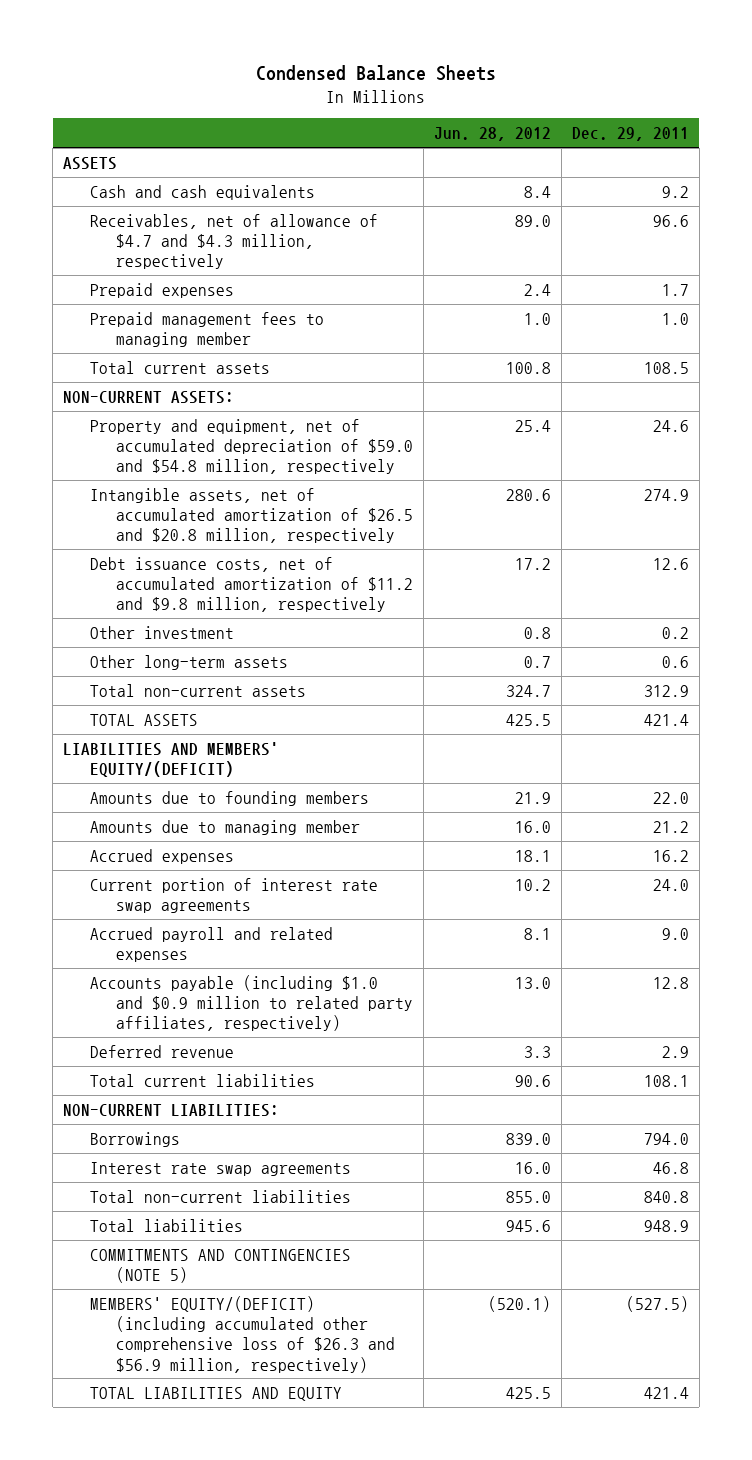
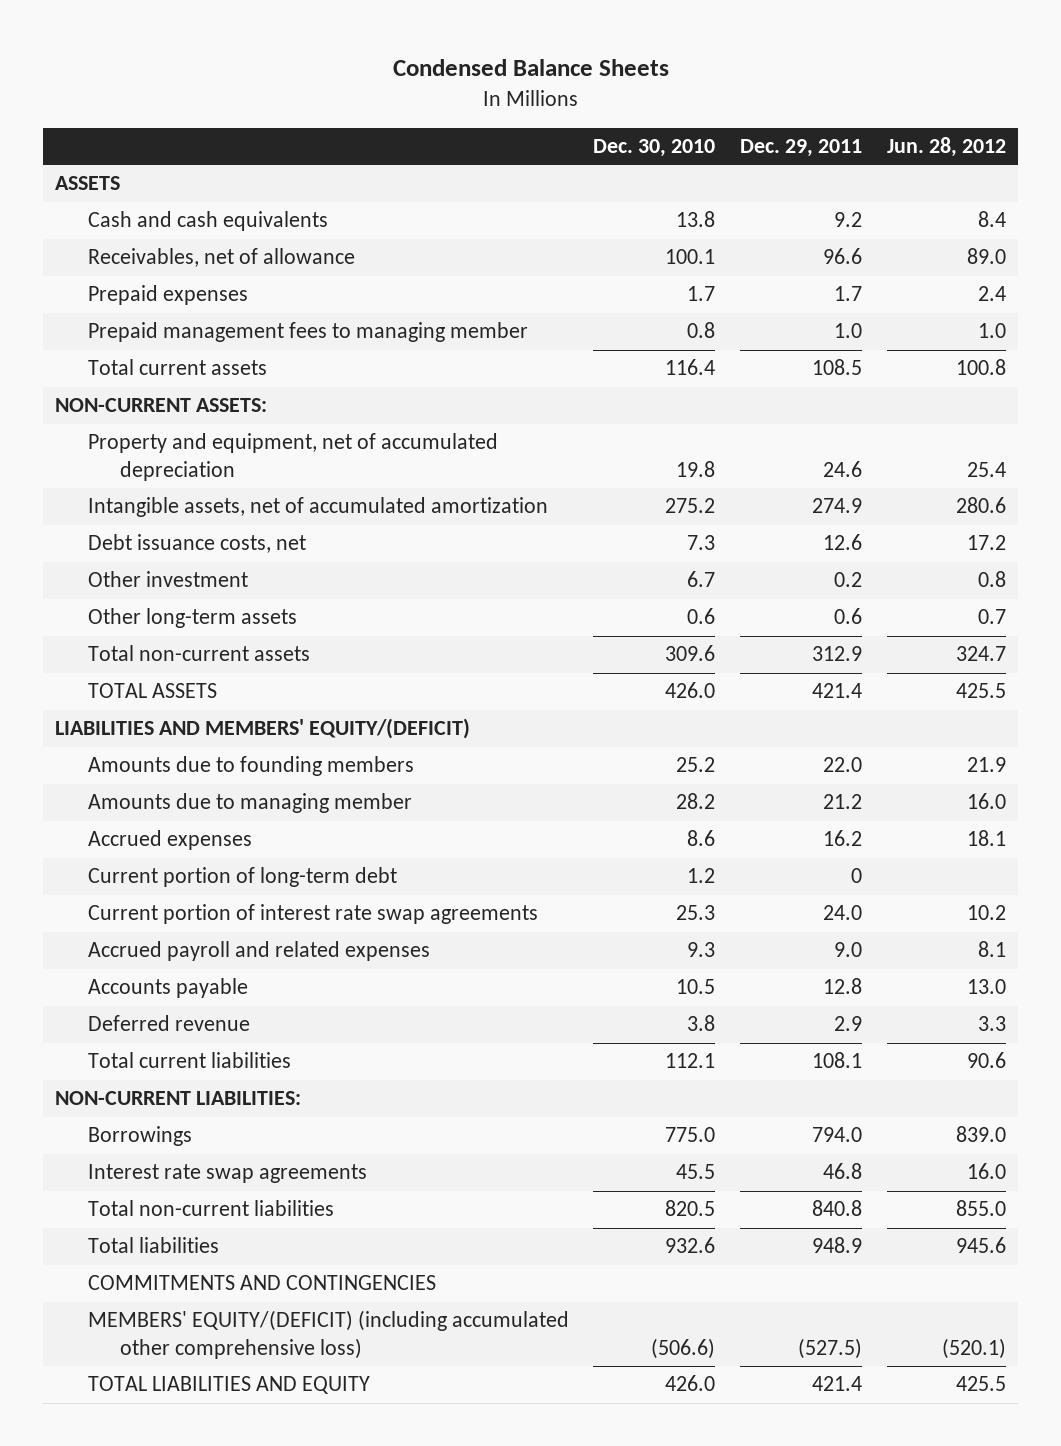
none -> [593,139,716,158] Dec. 30, 2010
[89,213,378,270] Receivables, net of allowance of $4.7 and $4.3 million, respectively -> [87,248,355,268] Receivables, net of allowance
[89,418,414,475] Property and equipment, net of accumulated depreciation of $59.0 and $54.8 million, respectively -> [87,433,498,481] Property and equipment, net of accumulated depreciation
[89,487,414,544] Intangible assets, net of accumulated amortization of $26.5 and $20.8 million, respectively -> [87,497,548,518] Intangible assets, net of accumulated amortization
[89,556,414,613] Debt issuance costs, net of accumulated amortization of $11.2 and $9.8 million, respectively -> [87,534,306,554] Debt issuance costs, net
none -> [87,867,397,888] Current portion of long-term debt
[89,974,414,1032] Accounts payable (including $1.0 and $0.9 million to related party affiliates, respectively) -> [87,978,248,999] Accounts payable
[89,1248,351,1283] COMMITMENTS AND CONTINGENCIES (NOTE 5) -> [87,1275,436,1291] COMMITMENTS AND CONTINGENCIES
[89,1295,396,1373] MEMBERS' EQUITY/(DEFICIT) (including accumulated other comprehensive loss of $26.3 and $56.9 million, respectively) -> [87,1310,569,1359] MEMBERS' EQUITY/(DEFICIT) (including accumulated other comprehensive loss)

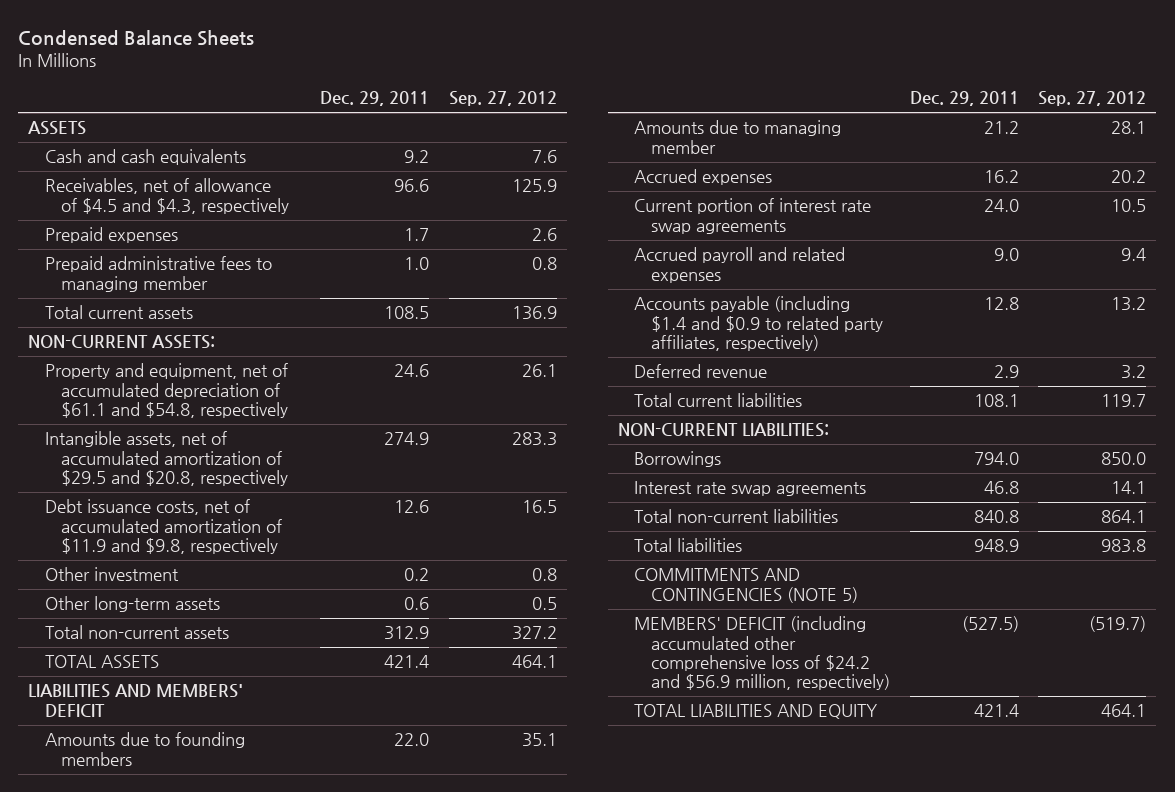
[593,139,716,158] Dec. 30, 2010 -> none
[887,137,1007,158] Jun. 28, 2012 -> none
none -> [448,91,557,107] Sep. 27, 2012
[87,248,355,268] Receivables, net of allowance -> [44,178,290,214] Receivables, net of allowance of $4.5 and $4.3, respectively
[87,322,528,343] Prepaid management fees to managing member -> [44,256,272,292] Prepaid administrative fees to managing member
[87,433,498,481] Property and equipment, net of accumulated depreciation -> [44,363,289,419] Property and equipment, net of accumulated depreciation of $61.1 and $54.8, respectively
[87,497,548,518] Intangible assets, net of accumulated amortization -> [44,431,289,487] Intangible assets, net of accumulated amortization of $29.5 and $20.8, respectively
[87,534,306,554] Debt issuance costs, net -> [44,499,283,555] Debt issuance costs, net of accumulated amortization of $11.9 and $9.8, respectively
[55,718,471,740] LIABILITIES AND MEMBERS' EQUITY/(DEFICIT) -> [28,684,244,717] LIABILITIES AND MEMBERS' DEFICIT
[87,867,397,888] Current portion of long-term debt -> none
[87,978,248,999] Accounts payable -> [634,296,883,352] Accounts payable (including $1.4 and $0.9 to related party affiliates, respectively)
[87,1275,436,1291] COMMITMENTS AND CONTINGENCIES -> [634,568,858,603] COMMITMENTS AND CONTINGENCIES (NOTE 5)
[87,1310,569,1359] MEMBERS' EQUITY/(DEFICIT) (including accumulated other comprehensive loss) -> [634,616,890,691] MEMBERS' DEFICIT (including accumulated other comprehensive loss of $24.2 and $56.9 million, respectively)

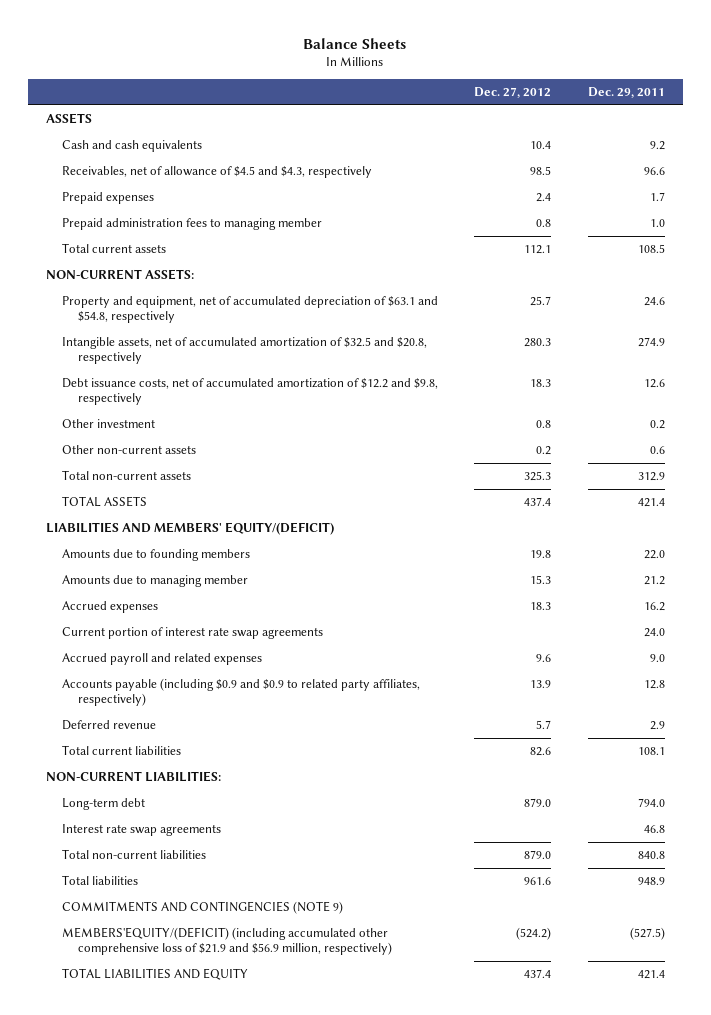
[18,30,255,47] Condensed Balance Sheets -> [303,37,407,49] Balance Sheets
[448,91,557,107] Sep. 27, 2012 -> none
none -> [474,87,552,99] Dec. 27, 2012
[44,256,272,292] Prepaid administrative fees to managing member -> [62,218,323,231] Prepaid administration fees to managing member
[44,363,289,419] Property and equipment, net of accumulated depreciation of $61.1 and $54.8, respectively -> [62,296,439,324] Property and equipment, net of accumulated depreciation of $63.1 and $54.8, respectively
[44,431,289,487] Intangible assets, net of accumulated amortization of $29.5 and $20.8, respectively -> [62,337,428,365] Intangible assets, net of accumulated amortization of $32.5 and $20.8, respectively
[44,499,283,555] Debt issuance costs, net of accumulated amortization of $11.9 and $9.8, respectively -> [62,378,439,406] Debt issuance costs, net of accumulated amortization of $12.2 and $9.8, respectively
[44,596,220,613] Other long-term assets -> [62,445,197,455] Other non-current assets
[28,684,244,717] LIABILITIES AND MEMBERS' DEFICIT -> [46,522,335,536] LIABILITIES AND MEMBERS' EQUITY/(DEFICIT)
[634,296,883,352] Accounts payable (including $1.4 and $0.9 to related party affiliates, respectively) -> [62,678,421,707] Accounts payable (including $0.9 and $0.9 to related party affiliates, respectively)
[634,451,722,468] Borrowings -> [62,798,146,811] Long-term debt
[634,568,858,603] COMMITMENTS AND CONTINGENCIES (NOTE 5) -> [62,901,344,915] COMMITMENTS AND CONTINGENCIES (NOTE 9)
[634,616,890,691] MEMBERS' DEFICIT (including accumulated other comprehensive loss of $24.2 and $56.9 million, respectively) -> [62,927,393,956] MEMBERS'EQUITY/(DEFICIT) (including accumulated other comprehensive loss of $21.9 and $56.9 million, respectively)

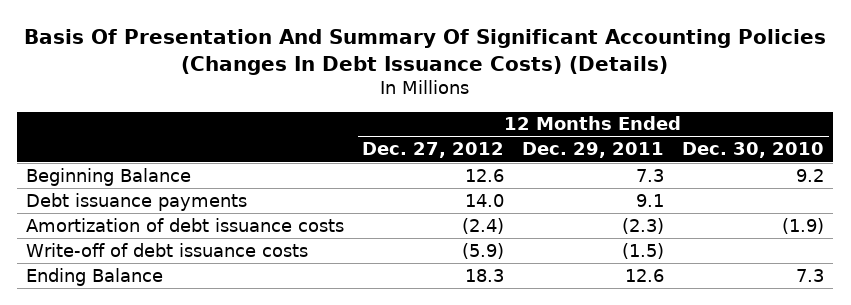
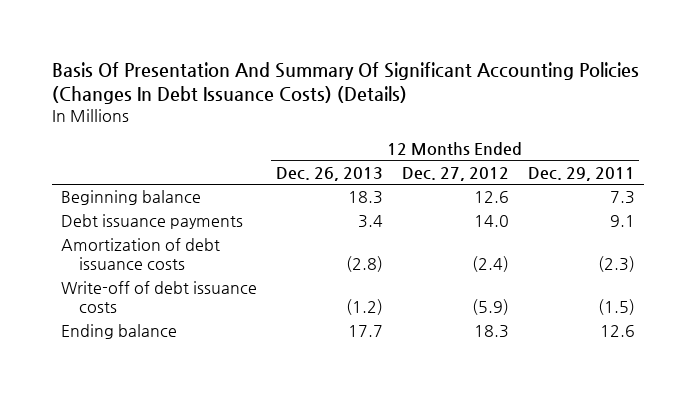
[682,142,825,159] Dec. 30, 2010 -> none
none -> [276,166,384,181] Dec. 26, 2013
[26,167,192,186] Beginning Balance -> [61,190,202,206] Beginning balance
[26,267,164,286] Ending Balance -> [61,324,178,340] Ending balance

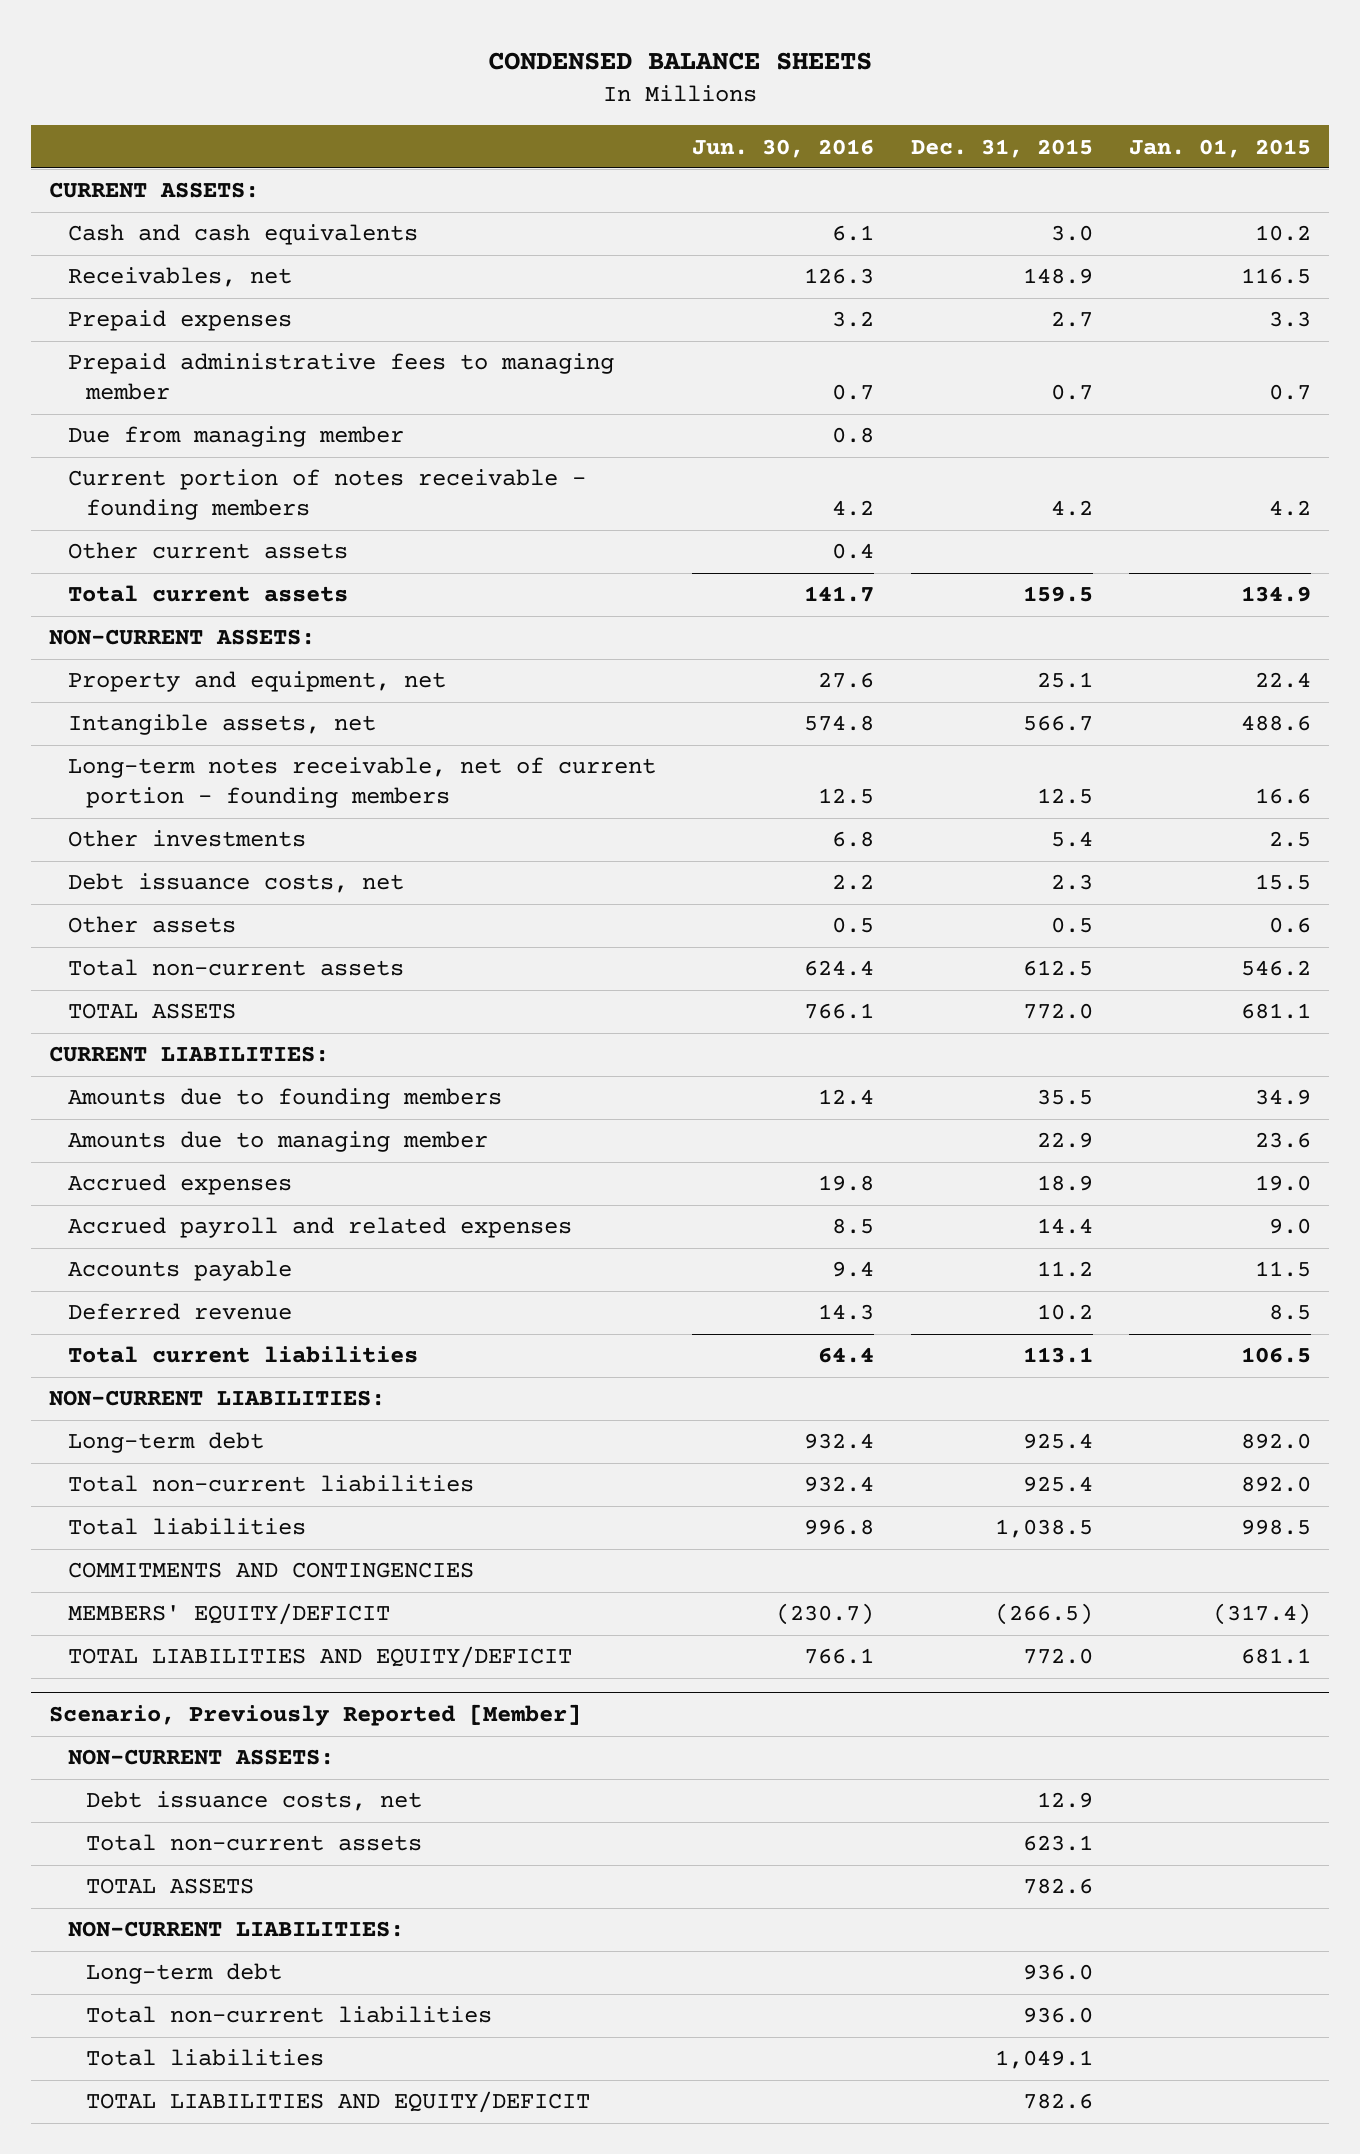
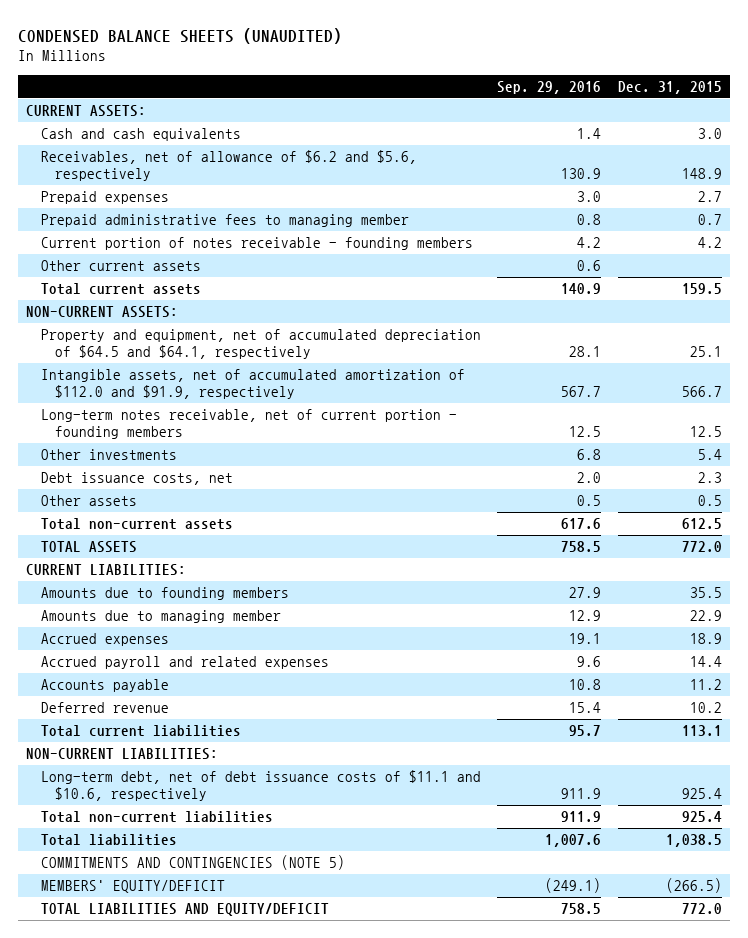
[488,51,873,70] CONDENSED BALANCE SHEETS -> [18,27,343,44] CONDENSED BALANCE SHEETS (UNAUDITED)
[692,138,875,158] Jun. 30, 2016 -> none
[1128,138,1311,158] Jan. 01, 2015 -> none
none -> [497,80,602,94] Sep. 29, 2016
[67,267,292,288] Receivables, net -> [40,149,417,182] Receivables, net of allowance of $6.2 and $5.6, respectively
[67,426,404,448] Due from managing member -> none
[67,671,446,693] Property and equipment, net -> [40,328,481,360] Property and equipment, net of accumulated depreciation of $64.5 and $64.1, respectively
[67,714,376,736] Intangible assets, net -> [40,368,465,400] Intangible assets, net of accumulated amortization of $112.0 and $91.9, respectively
[67,1432,264,1454] Long-term debt -> [40,769,481,802] Long-term debt, net of debt issuance costs of $11.1 and $10.6, respectively
[67,1562,474,1579] COMMITMENTS AND CONTINGENCIES -> [40,854,345,870] COMMITMENTS AND CONTINGENCIES (NOTE 5)
[49,1704,582,1727] Scenario, Previously Reported [Member] -> none
[67,1749,334,1766] NON-CURRENT ASSETS: -> none
[86,1791,423,1812] Debt issuance costs, net -> none
[86,1834,423,1852] Total non-current assets -> none
[86,1878,255,1895] TOTAL ASSETS -> none
[67,1921,404,1938] NON-CURRENT LIABILITIES: -> none
[86,1963,283,1985] Long-term debt -> none
[86,2006,493,2024] Total non-current liabilities -> none
[86,2049,325,2067] Total liabilities -> none
[86,2091,591,2114] TOTAL LIABILITIES AND EQUITY/DEFICIT -> none

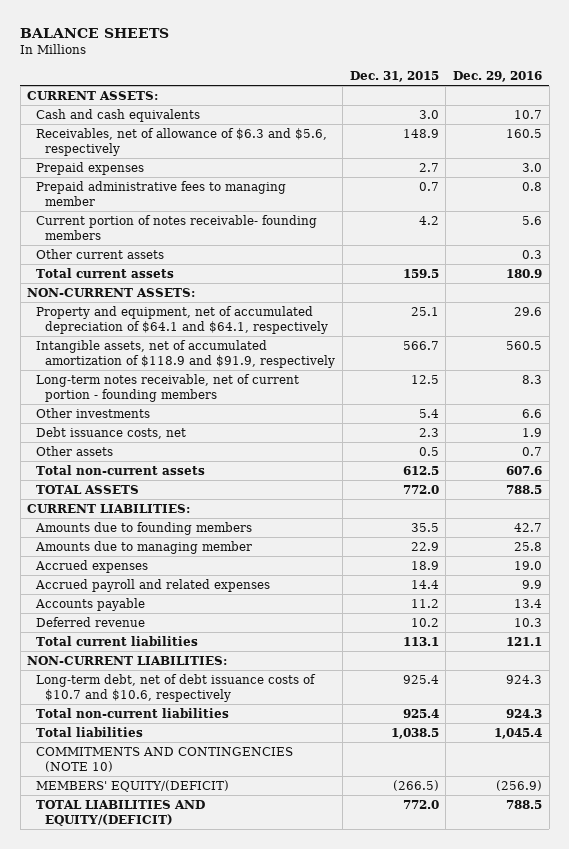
[18,27,343,44] CONDENSED BALANCE SHEETS (UNAUDITED) -> [20,28,170,39] BALANCE SHEETS
[497,80,602,94] Sep. 29, 2016 -> none
none -> [453,70,543,82] Dec. 29, 2016
[40,149,417,182] Receivables, net of allowance of $6.2 and $5.6, respectively -> [36,127,328,156] Receivables, net of allowance of $6.3 and $5.6, respectively
[40,236,473,250] Current portion of notes receivable - founding members -> [36,214,318,240] Current portion of notes receivable- founding members
[40,328,481,360] Property and equipment, net of accumulated depreciation of $64.5 and $64.1, respectively -> [36,305,329,334] Property and equipment, net of accumulated depreciation of $64.1 and $64.1, respectively
[40,368,465,400] Intangible assets, net of accumulated amortization of $112.0 and $91.9, respectively -> [36,339,336,368] Intangible assets, net of accumulated amortization of $118.9 and $91.9, respectively
[40,769,481,802] Long-term debt, net of debt issuance costs of $11.1 and $10.6, respectively -> [36,673,317,702] Long-term debt, net of debt issuance costs of $10.7 and $10.6, respectively
[40,854,345,870] COMMITMENTS AND CONTINGENCIES (NOTE 5) -> [36,746,294,772] COMMITMENTS AND CONTINGENCIES (NOTE 10)
[40,879,225,893] MEMBERS' EQUITY/DEFICIT -> [36,779,230,792] MEMBERS' EQUITY/(DEFICIT)
[40,902,329,916] TOTAL LIABILITIES AND EQUITY/DEFICIT -> [36,799,206,826] TOTAL LIABILITIES AND EQUITY/(DEFICIT)

